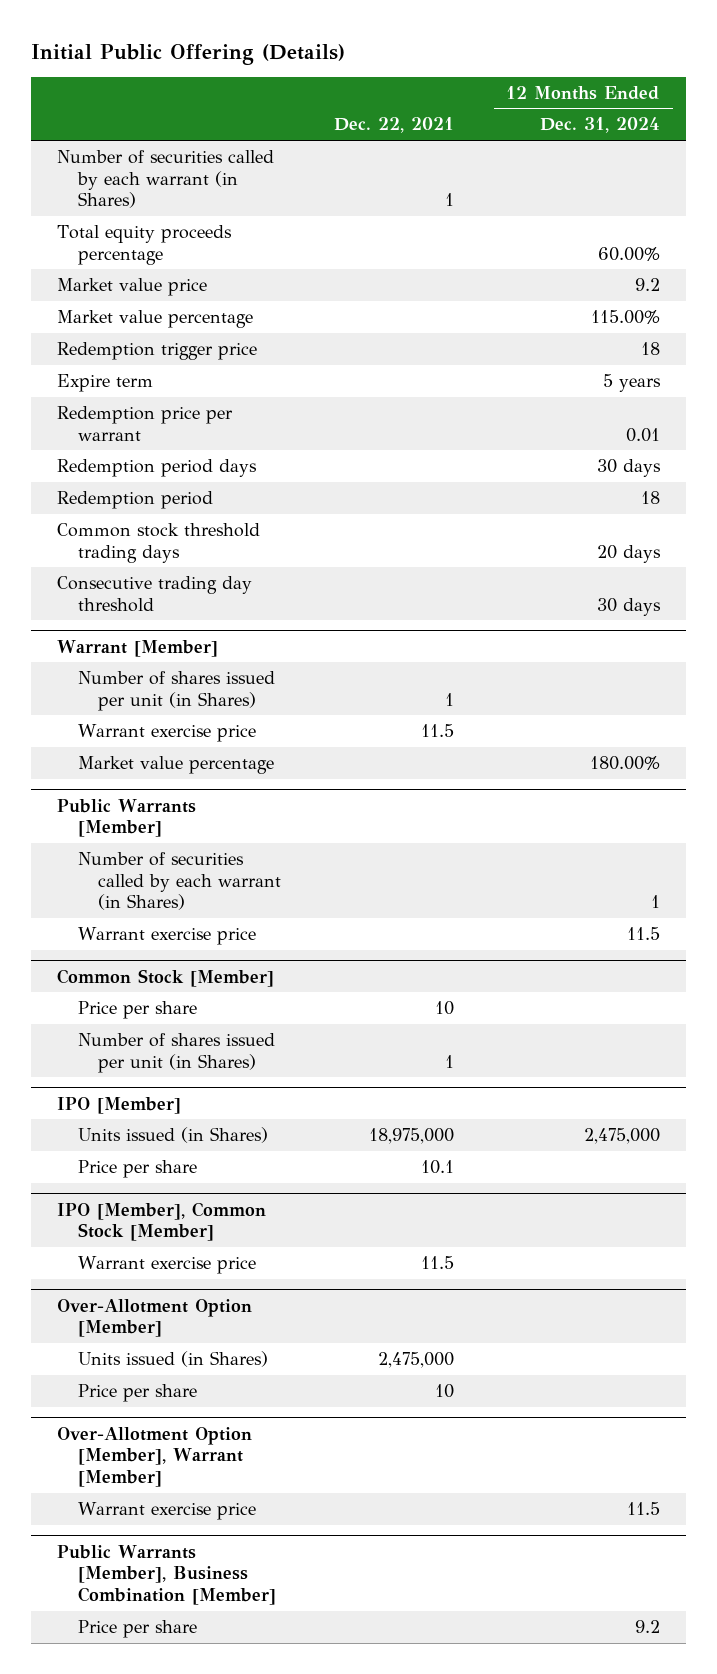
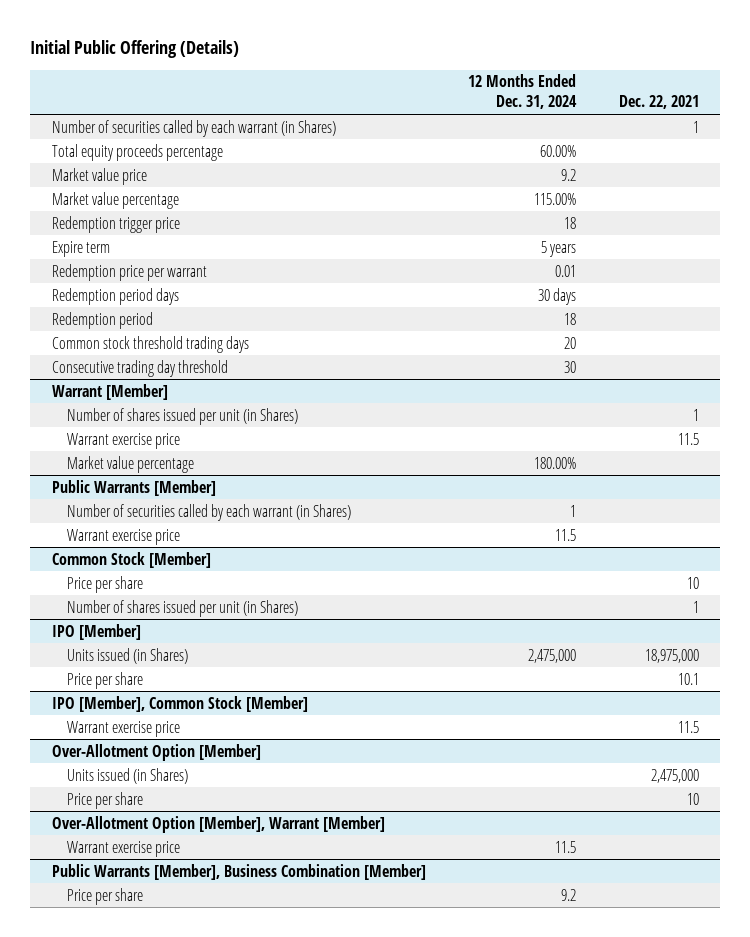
[596,544,661,563] 20 days -> [564,336,577,349] 20
[596,597,661,616] 30 days -> [564,360,577,373] 30

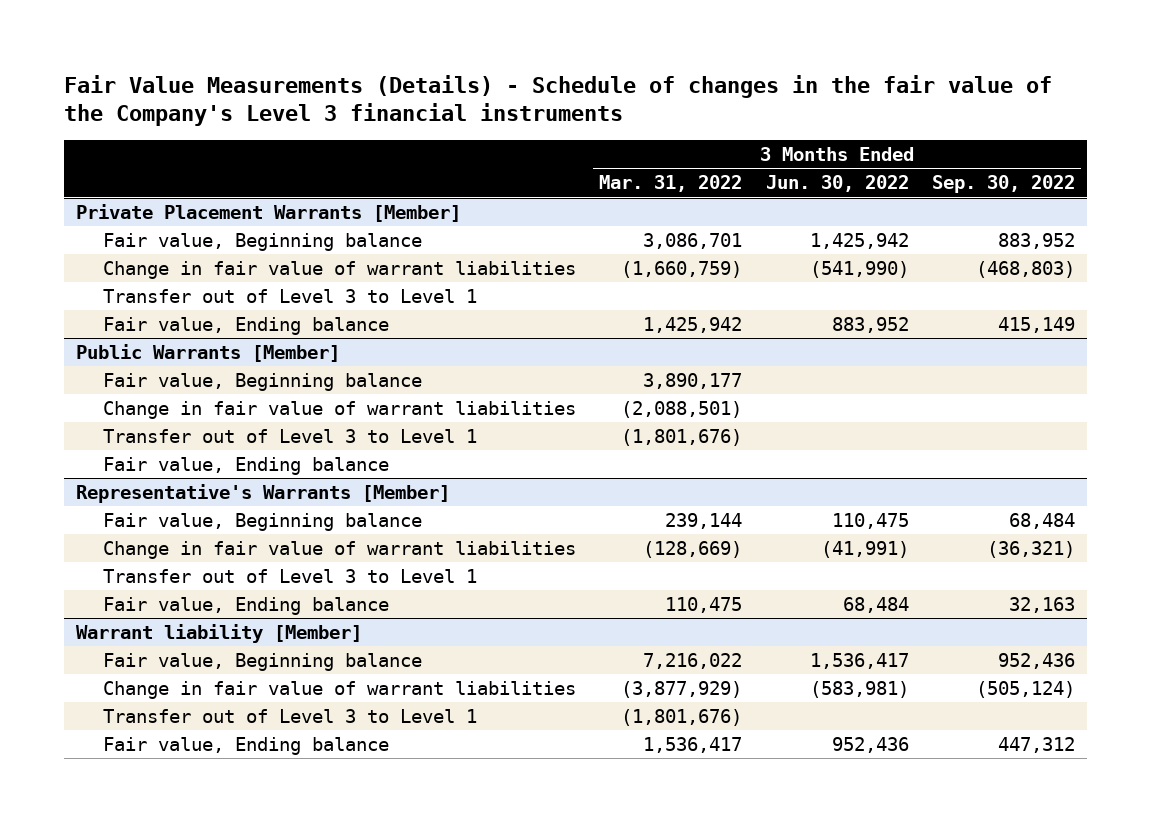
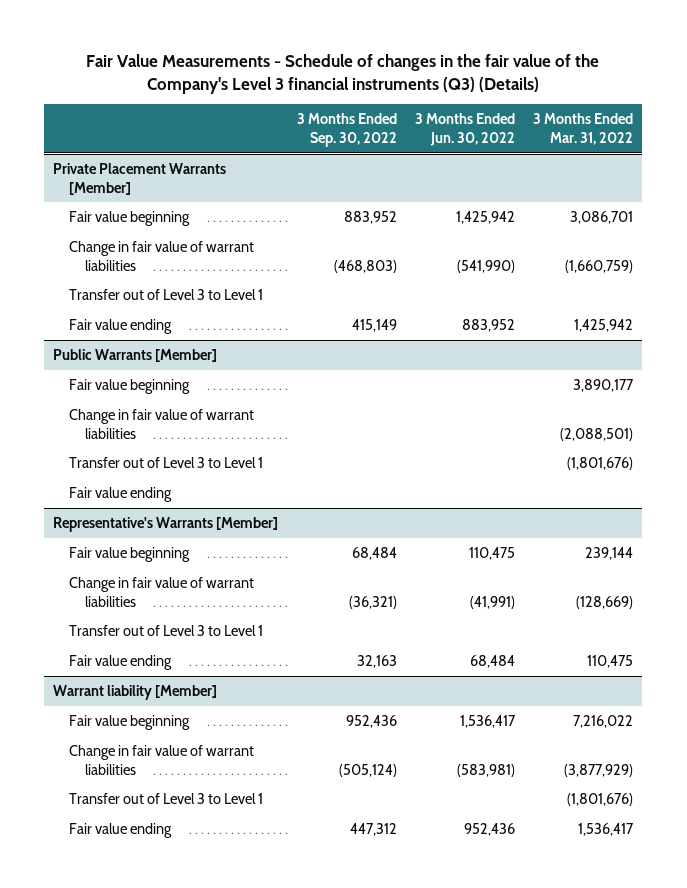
[63,74,1052,127] Fair Value Measurements (Details) - Schedule of changes in the fair value of the Company's Level 3 financial instruments -> [86,53,600,94] Fair Value Measurements - Schedule of changes in the fair value of the Company's Level 3 financial instruments (Q3) (Details)
[102,232,422,251] Fair value, Beginning balance -> [69,210,191,226] Fair value beginning
[102,316,389,335] Fair value, Ending balance -> [69,318,173,334] Fair value ending
[102,372,422,391] Fair value, Beginning balance -> [69,378,191,394] Fair value beginning
[102,456,389,475] Fair value, Ending balance -> [69,486,173,502] Fair value ending
[102,512,422,531] Fair value, Beginning balance -> [69,546,191,562] Fair value beginning
[102,596,389,615] Fair value, Ending balance -> [69,654,173,670] Fair value ending
[102,652,422,671] Fair value, Beginning balance -> [69,714,191,730] Fair value beginning
[102,736,389,755] Fair value, Ending balance -> [69,822,173,838] Fair value ending

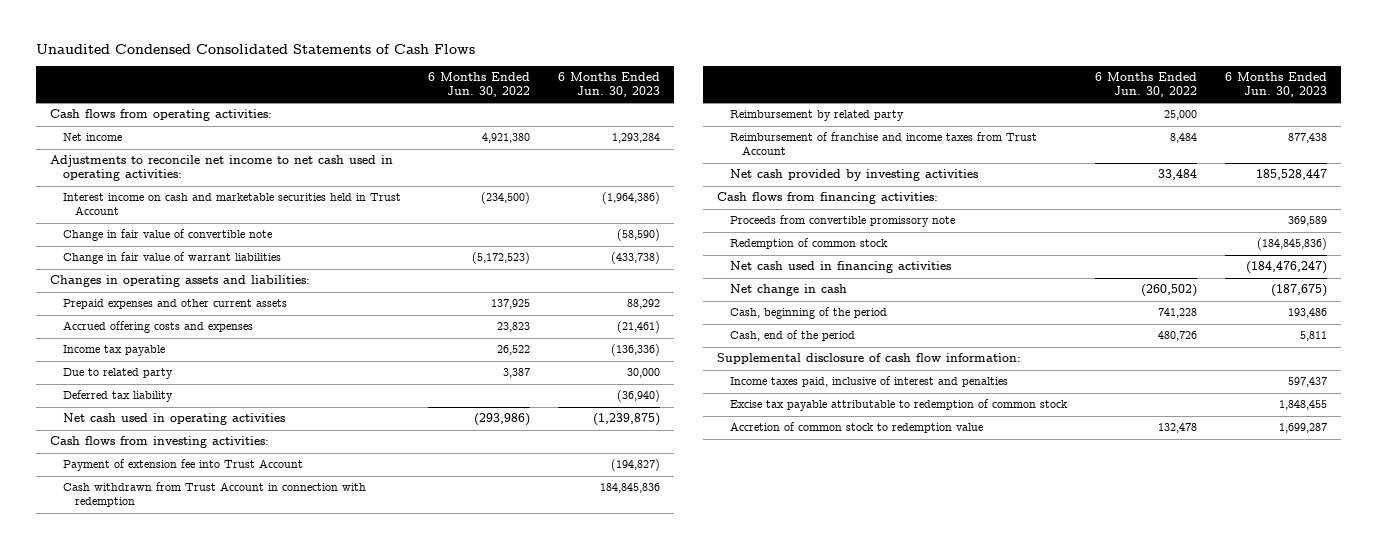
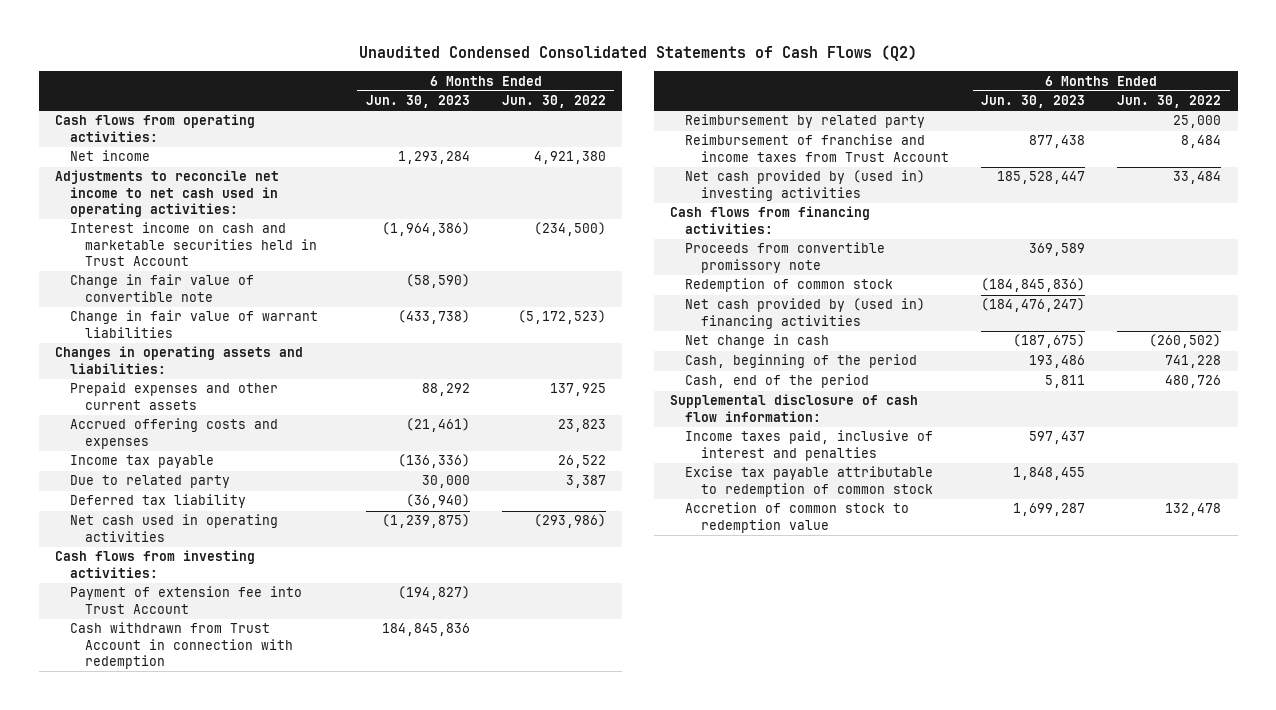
[35,43,475,54] Unaudited Condensed Consolidated Statements of Cash Flows -> [359,45,918,62] Unaudited Condensed Consolidated Statements of Cash Flows (Q2)
[729,169,978,182] Net cash provided by investing activities -> [685,170,926,201] Net cash provided by (used in) investing activities
[729,261,951,274] Net cash used in financing activities -> [685,298,926,329] Net cash provided by (used in) financing activities

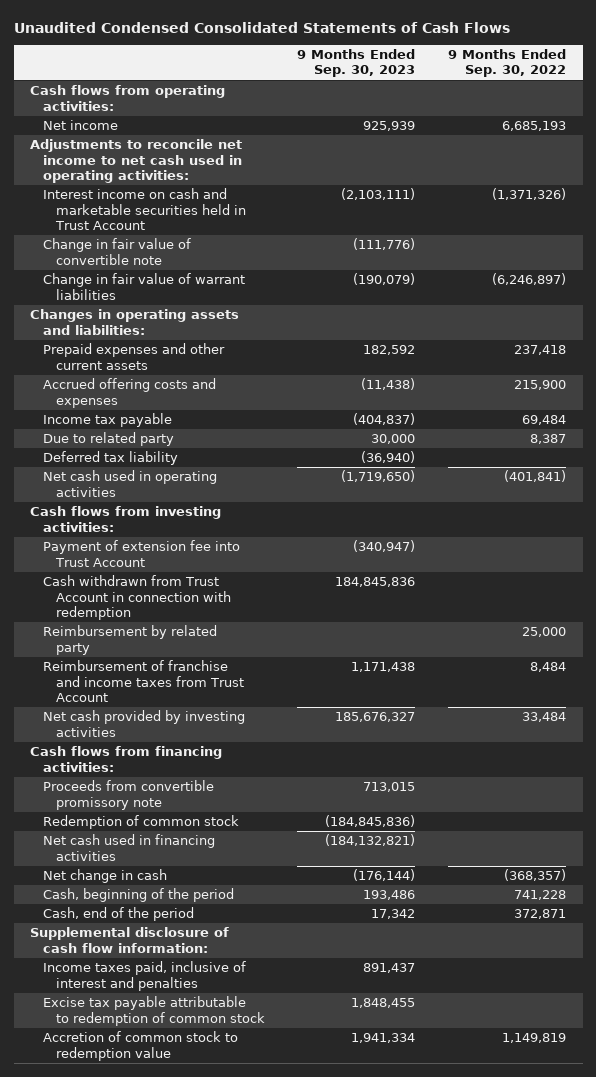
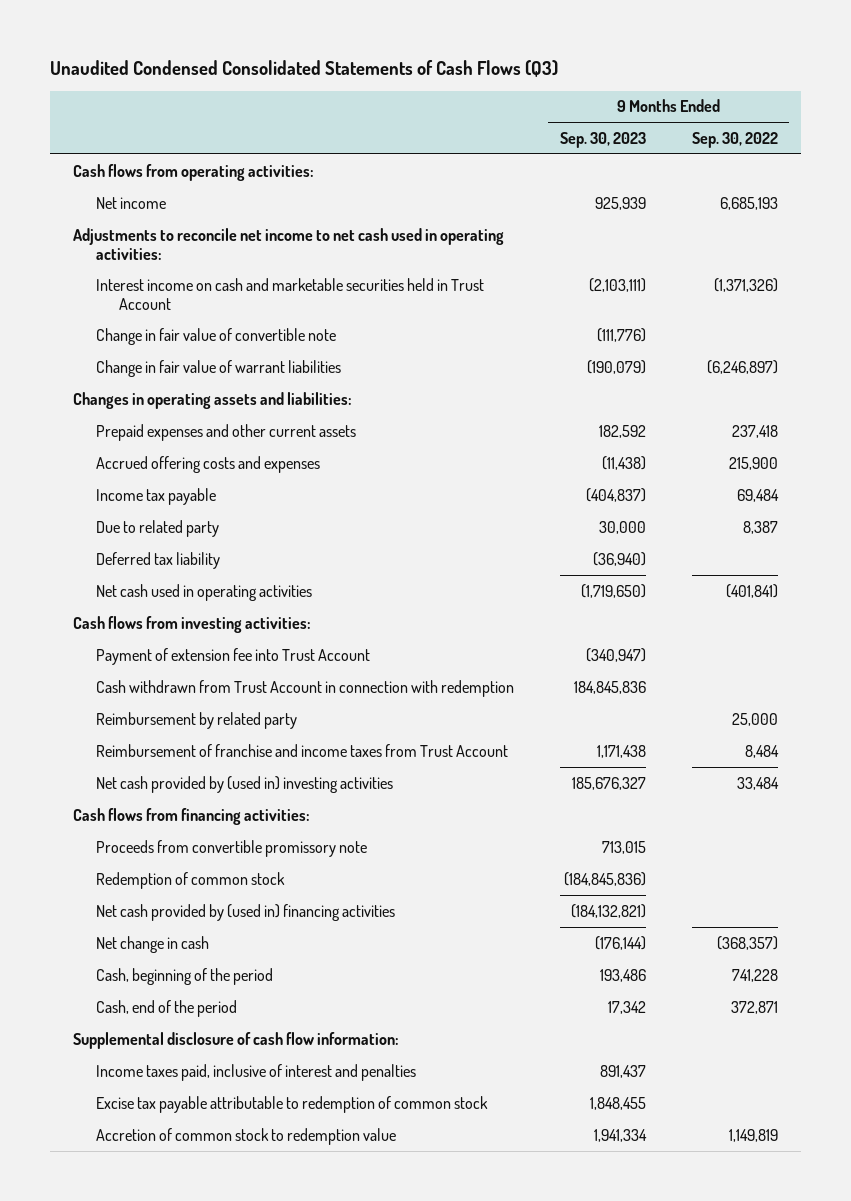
[13,21,510,33] Unaudited Condensed Consolidated Statements of Cash Flows -> [49,59,558,77] Unaudited Condensed Consolidated Statements of Cash Flows (Q3)
[42,710,245,737] Net cash provided by investing activities -> [96,775,394,793] Net cash provided by (used in) investing activities
[42,834,215,861] Net cash used in financing activities -> [96,903,396,921] Net cash provided by (used in) financing activities

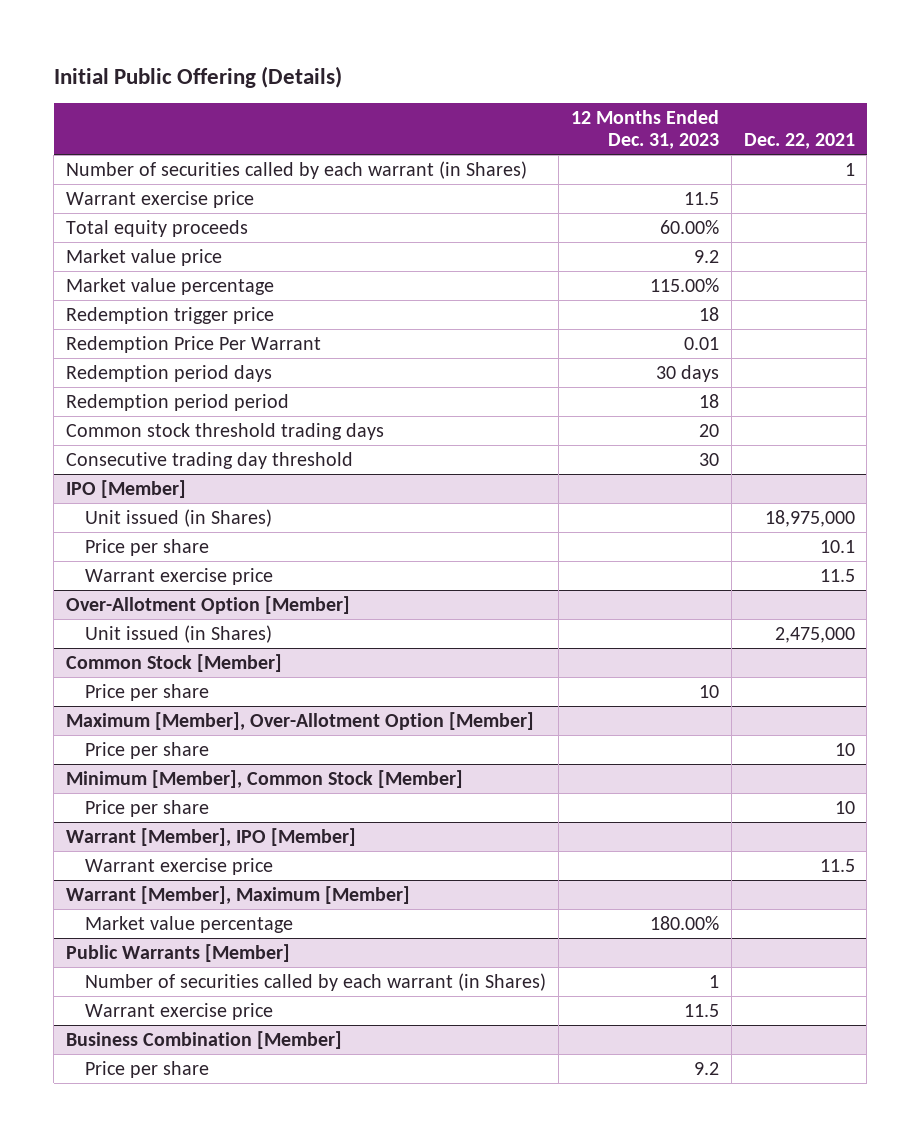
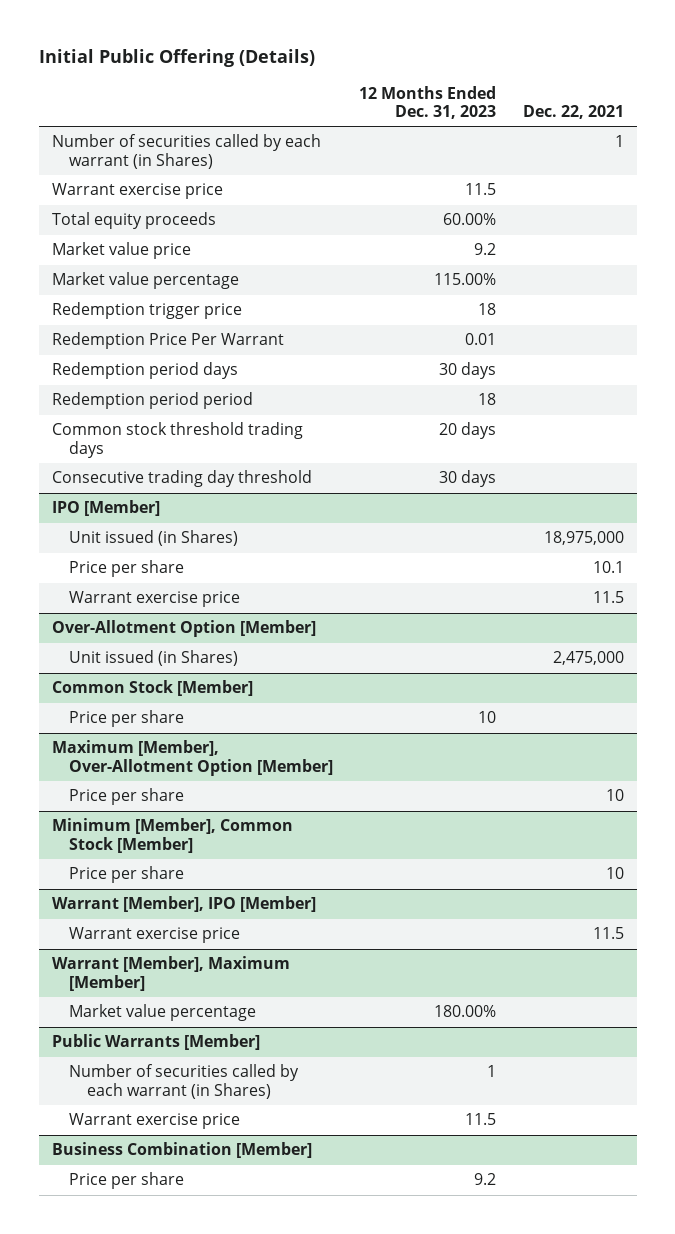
[698,423,719,437] 20 -> [439,422,497,440] 20 days
[698,452,719,466] 30 -> [439,470,497,488] 30 days

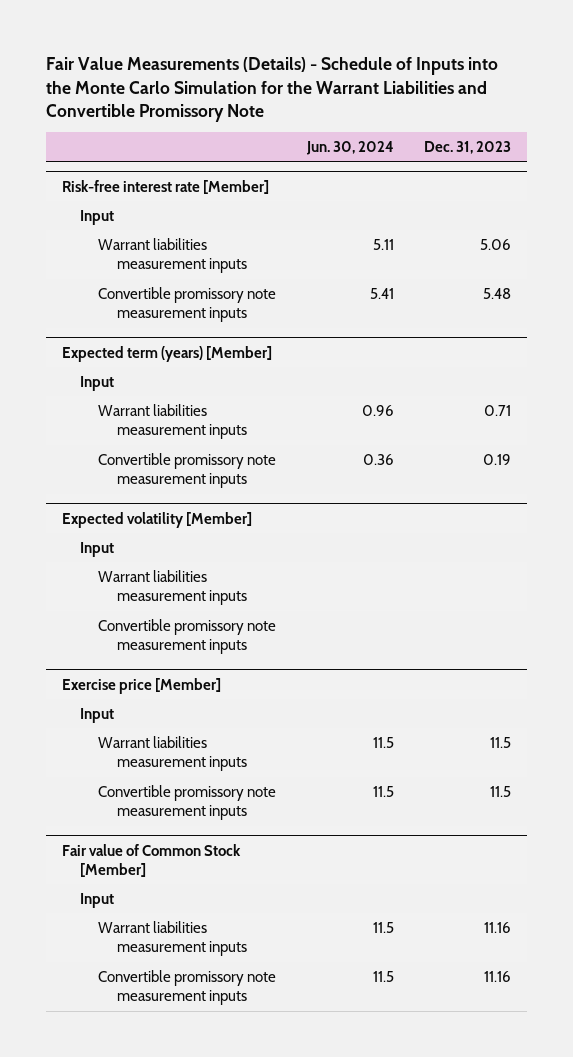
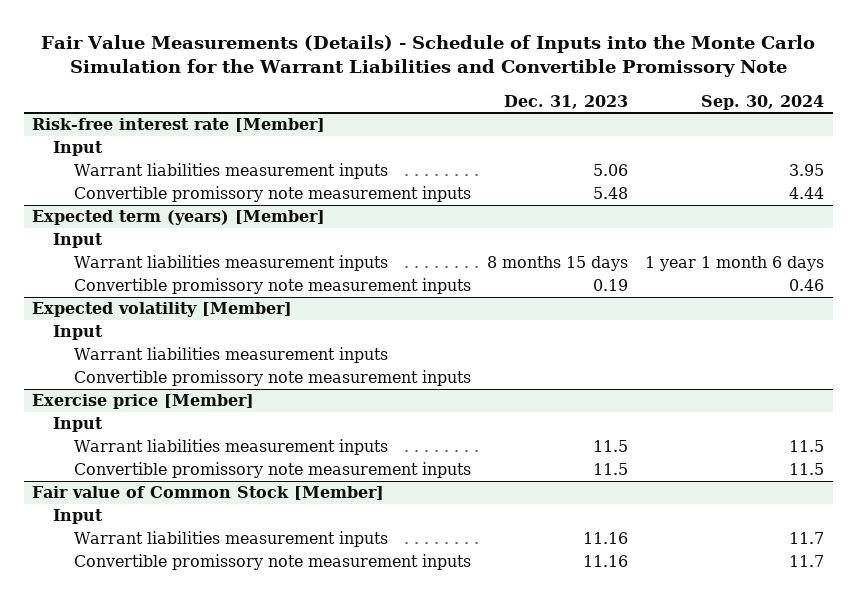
[305,141,394,156] Jun. 30, 2024 -> none
none -> [701,94,825,110] Sep. 30, 2024
[484,404,512,416] 0.71 -> [487,256,629,272] 8 months 15 days

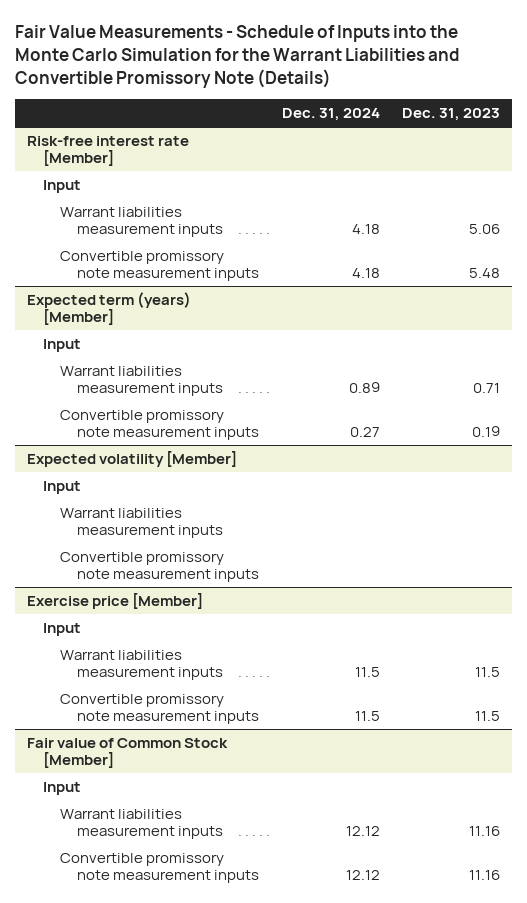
[41,34,816,78] Fair Value Measurements (Details) - Schedule of Inputs into the Monte Carlo Simulation for the Warrant Liabilities and Convertible Promissory Note -> [15,25,460,89] Fair Value Measurements - Schedule of Inputs into the Monte Carlo Simulation for the Warrant Liabilities and Convertible Promissory Note (Details)
[701,94,825,110] Sep. 30, 2024 -> none
none -> [281,108,380,122] Dec. 31, 2024
[487,256,629,272] 8 months 15 days -> [473,383,501,394] 0.71

